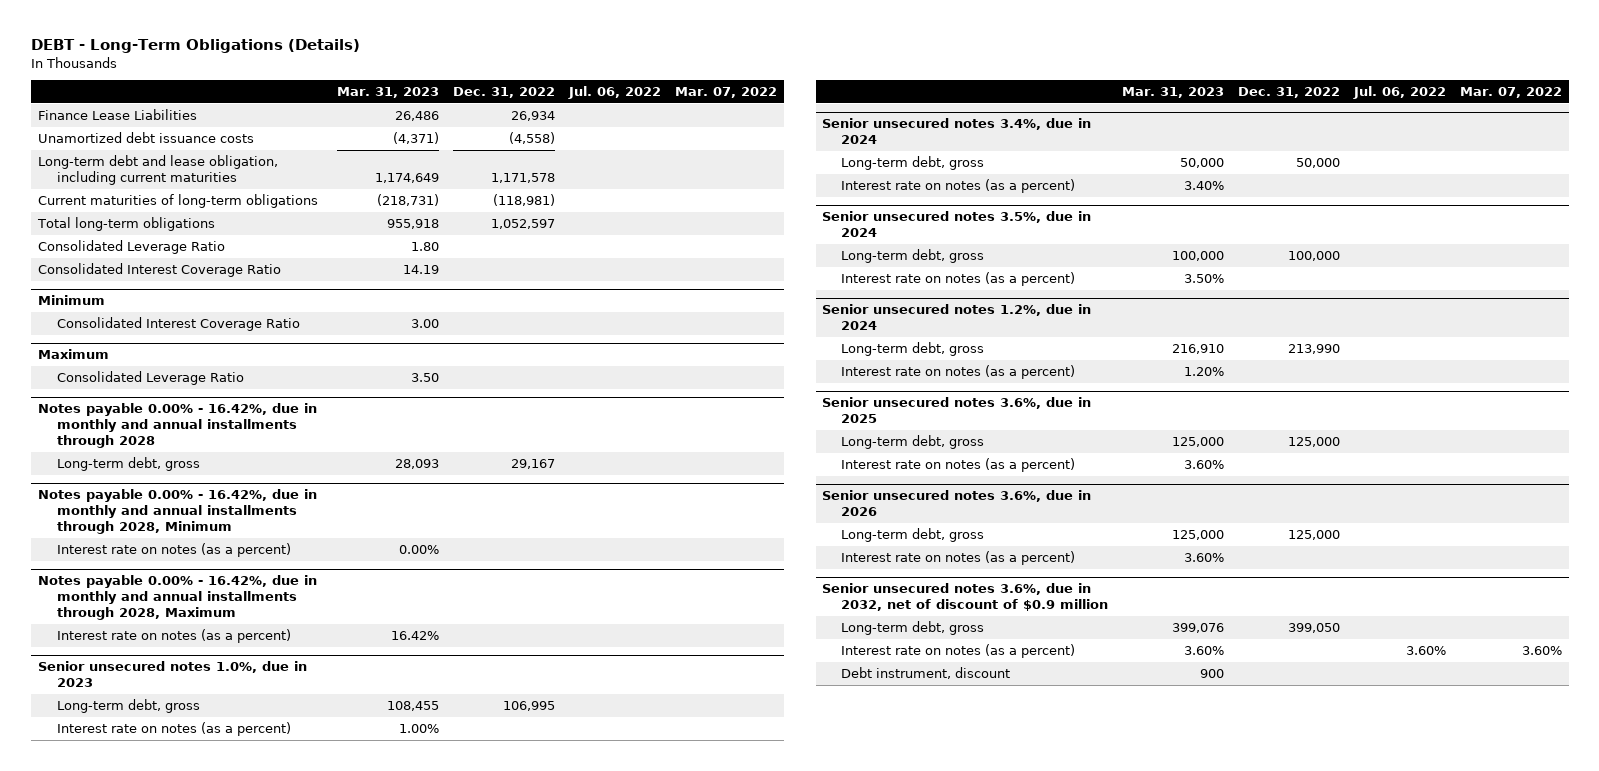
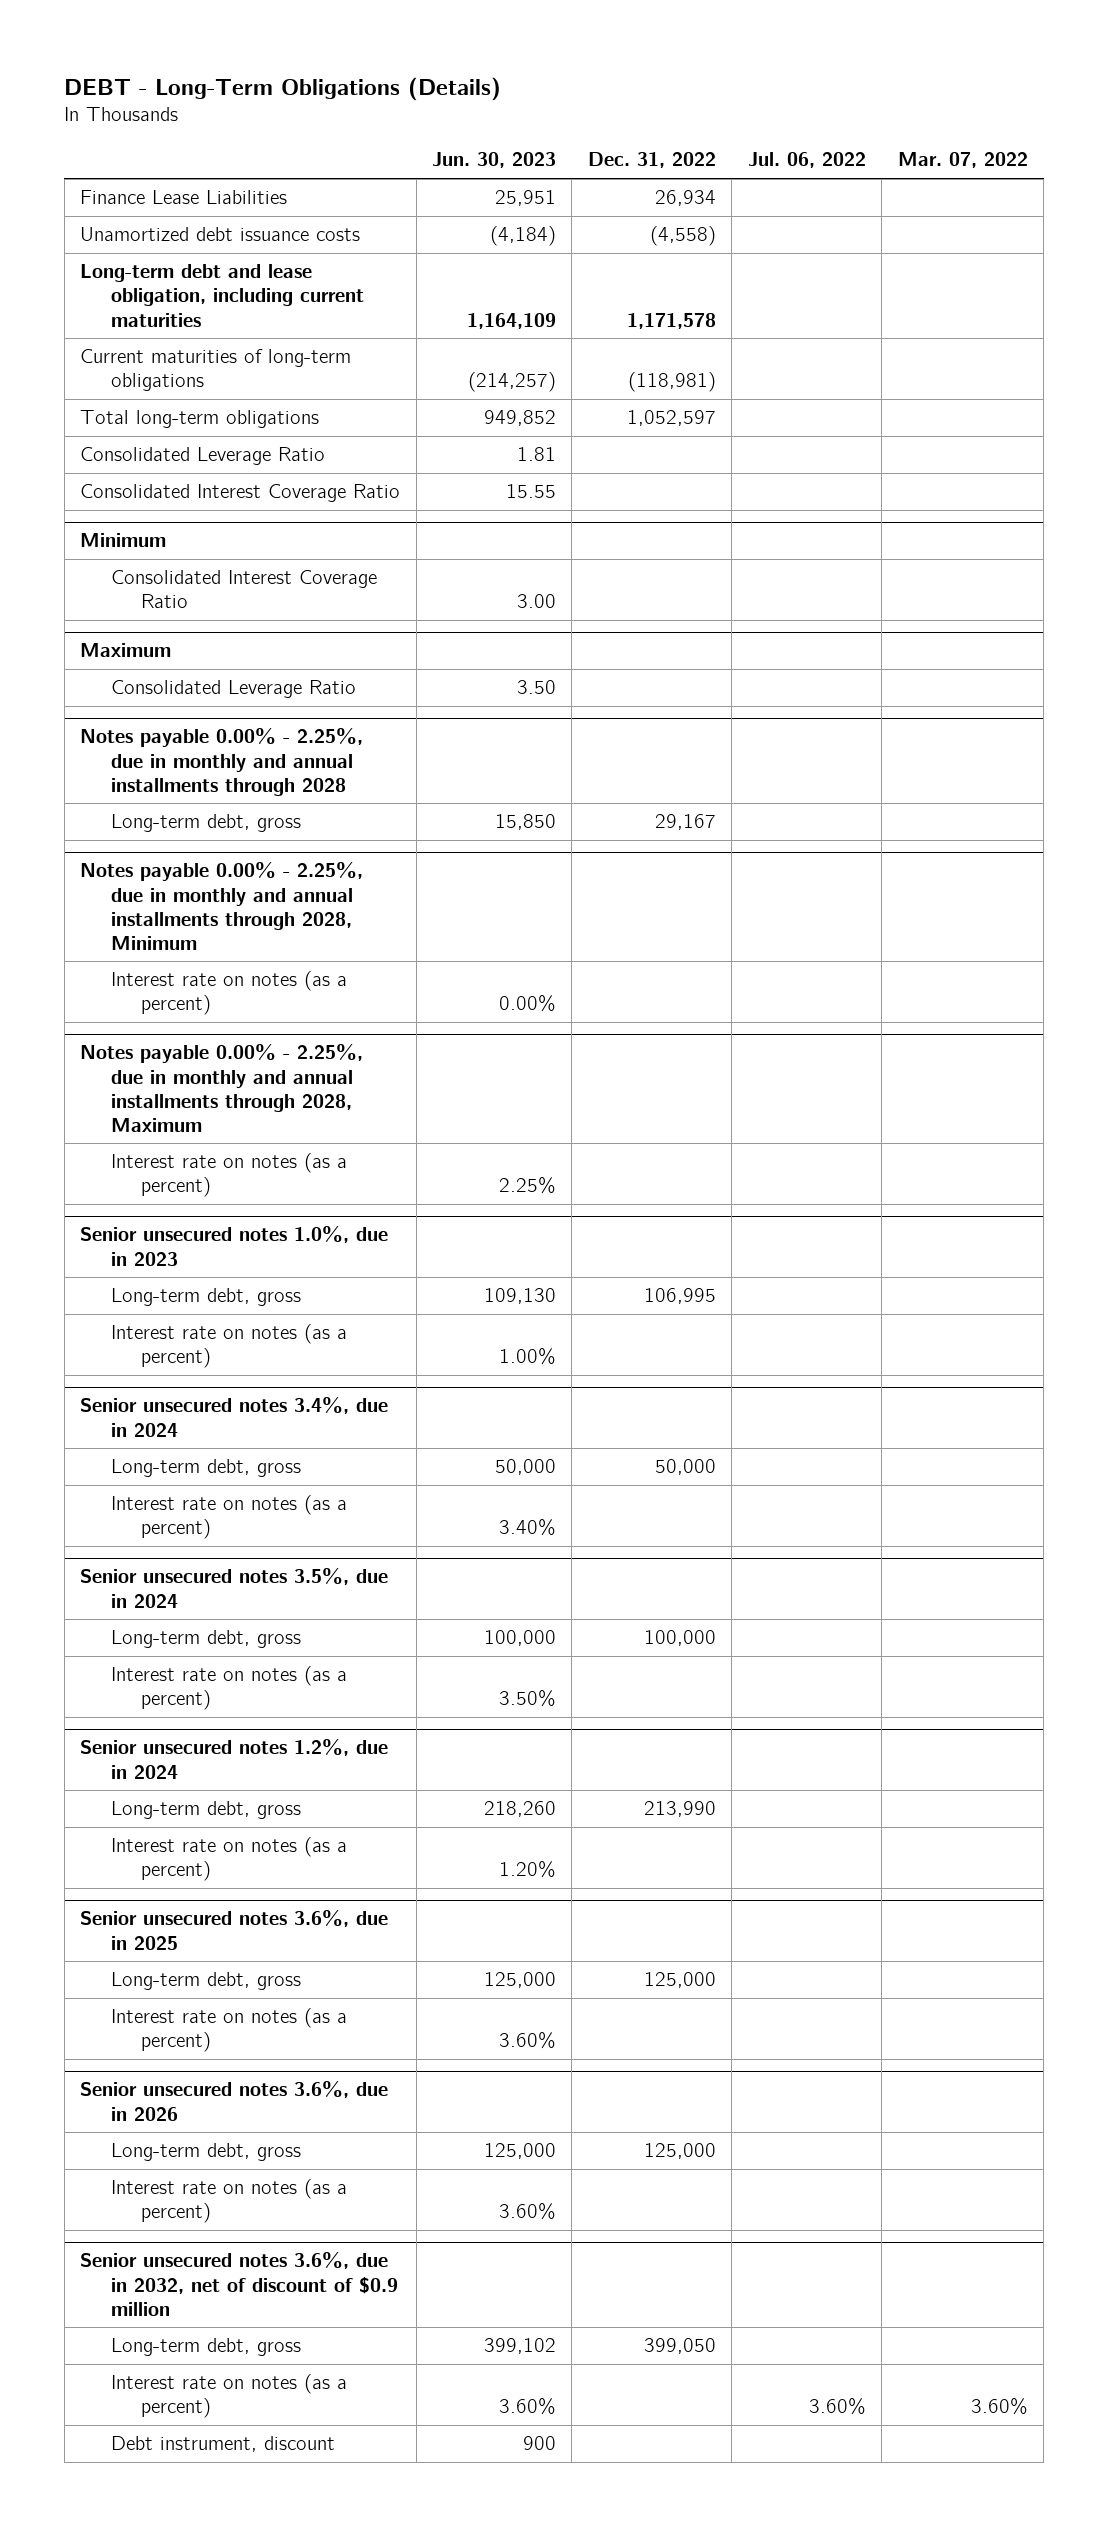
[337,87,440,99] Mar. 31, 2023 -> none
none -> [431,152,556,169] Jun. 30, 2023
[37,402,317,449] Notes payable 0.00% - 16.42%, due in monthly and annual installments through 2028 -> [80,728,364,796] Notes payable 0.00% - 2.25%, due in monthly and annual installments through 2028
[37,488,317,535] Notes payable 0.00% - 16.42%, due in monthly and annual installments through 2028, Minimum -> [80,862,364,950] Notes payable 0.00% - 2.25%, due in monthly and annual installments through 2028, Minimum
[37,574,317,621] Notes payable 0.00% - 16.42%, due in monthly and annual installments through 2028, Maximum -> [80,1044,364,1132] Notes payable 0.00% - 2.25%, due in monthly and annual installments through 2028, Maximum

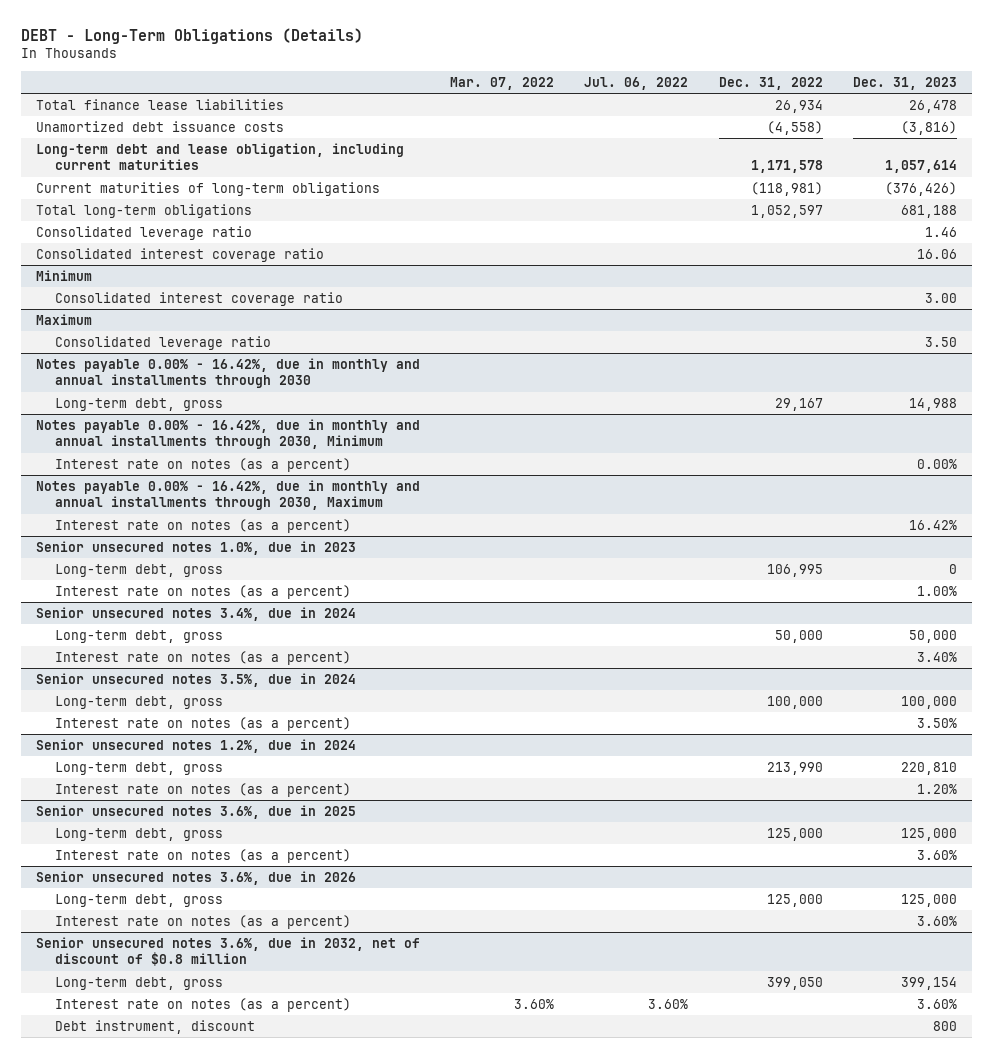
[431,152,556,169] Jun. 30, 2023 -> none
none -> [852,76,957,90] Dec. 31, 2023
[80,190,288,205] Finance Lease Liabilities -> [35,98,284,110] Total finance lease liabilities
[80,447,326,466] Consolidated Leverage Ratio -> [35,225,252,240] Consolidated leverage ratio
[80,484,401,503] Consolidated Interest Coverage Ratio -> [35,247,324,262] Consolidated interest coverage ratio
[110,570,377,609] Consolidated Interest Coverage Ratio -> [55,291,344,306] Consolidated interest coverage ratio
[110,680,356,699] Consolidated Leverage Ratio -> [55,335,272,350] Consolidated leverage ratio
[80,728,364,796] Notes payable 0.00% - 2.25%, due in monthly and annual installments through 2028 -> [35,357,420,389] Notes payable 0.00% - 16.42%, due in monthly and annual installments through 2030
[80,862,364,950] Notes payable 0.00% - 2.25%, due in monthly and annual installments through 2028, Minimum -> [35,418,420,450] Notes payable 0.00% - 16.42%, due in monthly and annual installments through 2030, Minimum
[80,1044,364,1132] Notes payable 0.00% - 2.25%, due in monthly and annual installments through 2028, Maximum -> [35,479,420,511] Notes payable 0.00% - 16.42%, due in monthly and annual installments through 2030, Maximum
[80,2252,398,2316] Senior unsecured notes 3.6%, due in 2032, net of discount of $0.9 million -> [35,936,420,967] Senior unsecured notes 3.6%, due in 2032, net of discount of $0.8 million

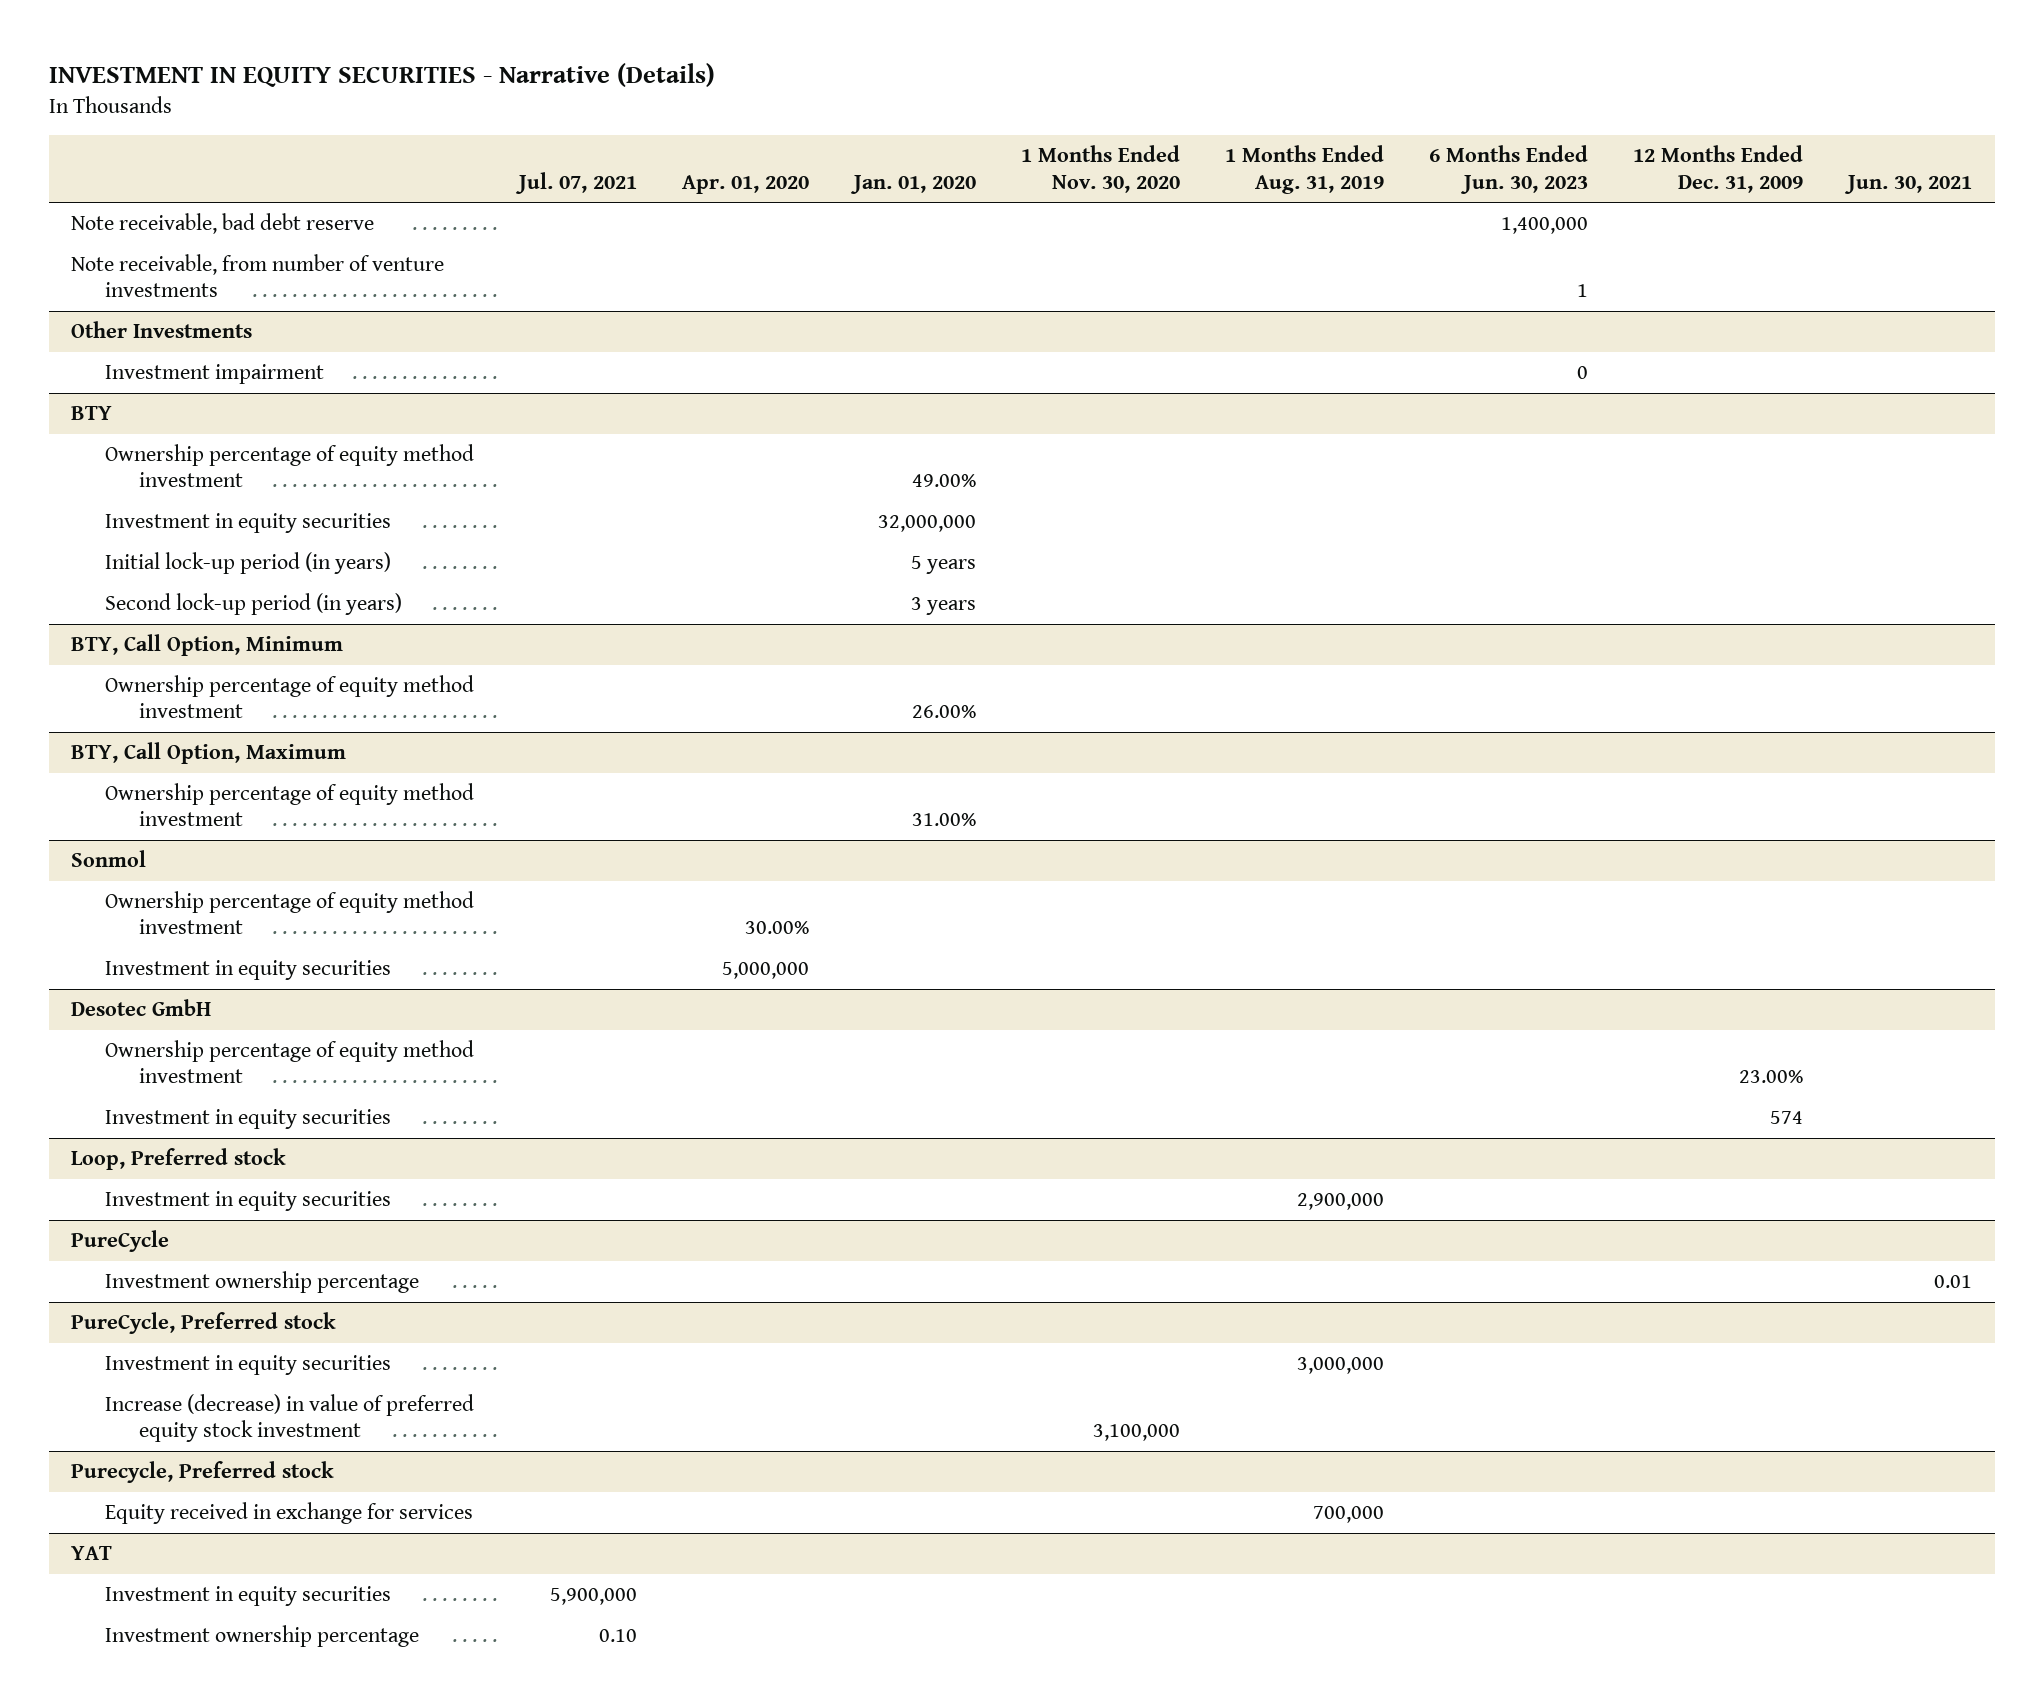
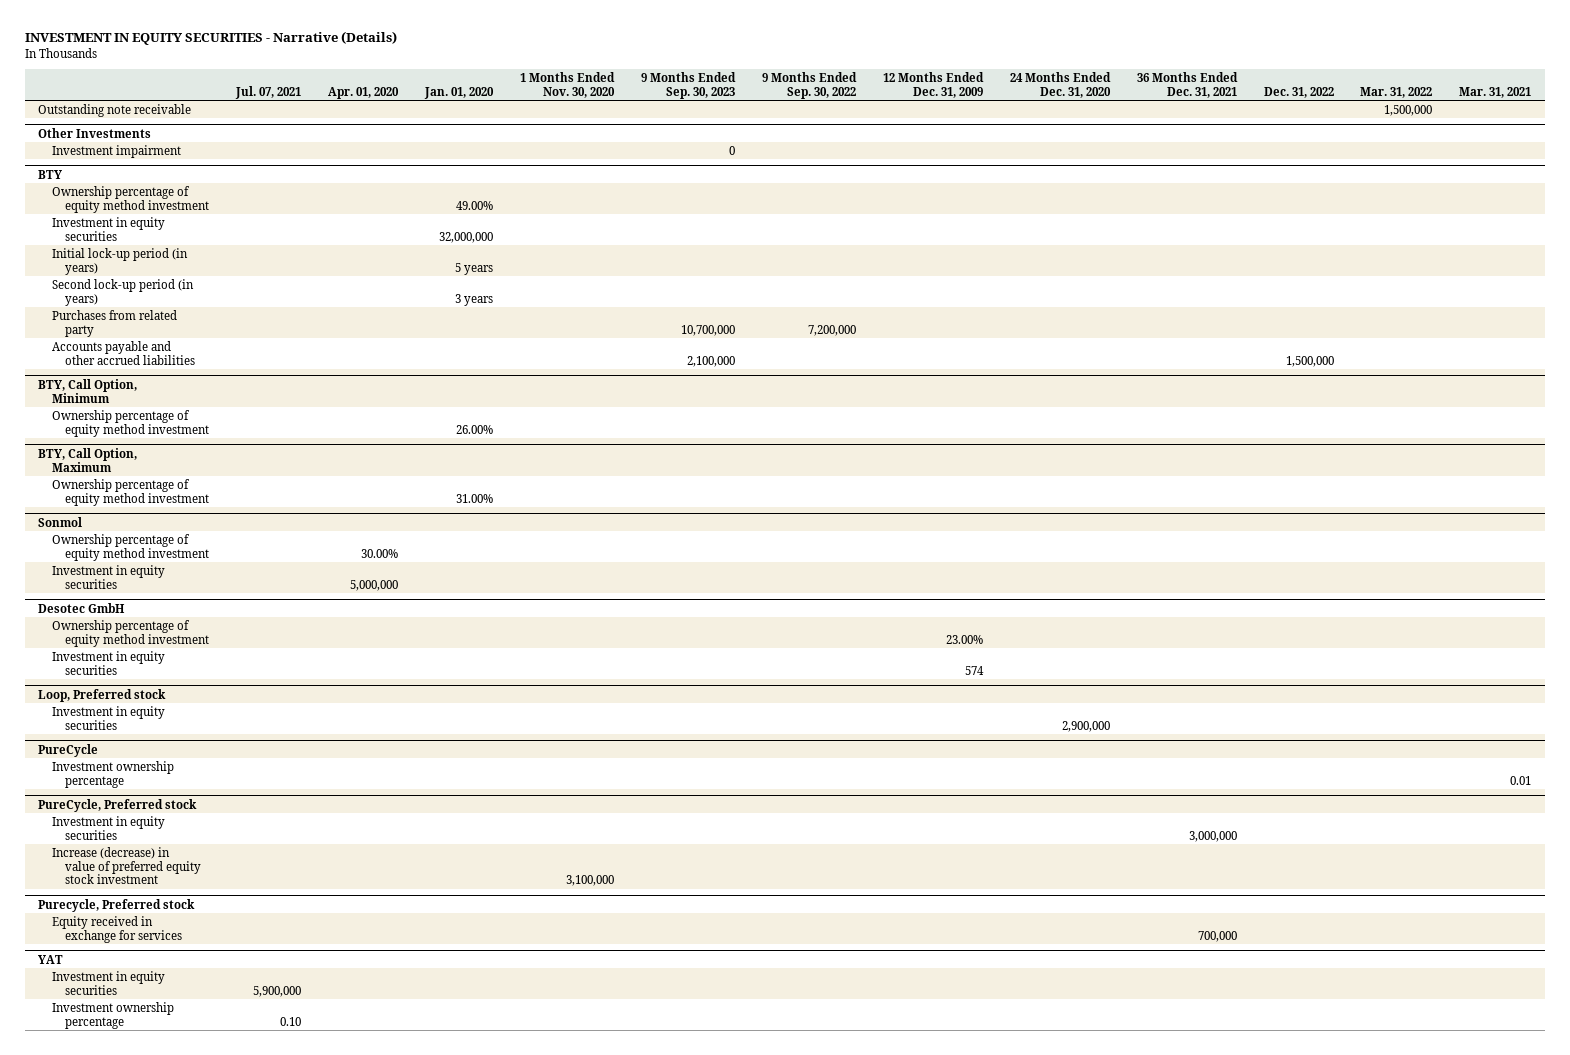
[1225,145,1385,194] 1 Months Ended Aug. 31, 2019 -> none
[1429,145,1589,194] 6 Months Ended Jun. 30, 2023 -> none
[1844,174,1973,194] Jun. 30, 2021 -> none
none -> [640,71,736,99] 9 Months Ended Sep. 30, 2023
none -> [761,71,857,99] 9 Months Ended Sep. 30, 2022
none -> [1009,71,1111,98] 24 Months Ended Dec. 31, 2020
none -> [1136,71,1238,98] 36 Months Ended Dec. 31, 2021
none -> [1263,86,1334,98] Dec. 31, 2022
none -> [1360,86,1433,98] Mar. 31, 2022
none -> [1459,86,1532,98] Mar. 31, 2021
[71,254,445,298] Note receivable, from number of venture investments -> none
[71,213,375,235] Note receivable, bad debt reserve -> [38,103,192,117] Outstanding note receivable
none -> [51,309,177,337] Purchases from related party
none -> [51,340,196,365] Accounts payable and other accrued liabilities

